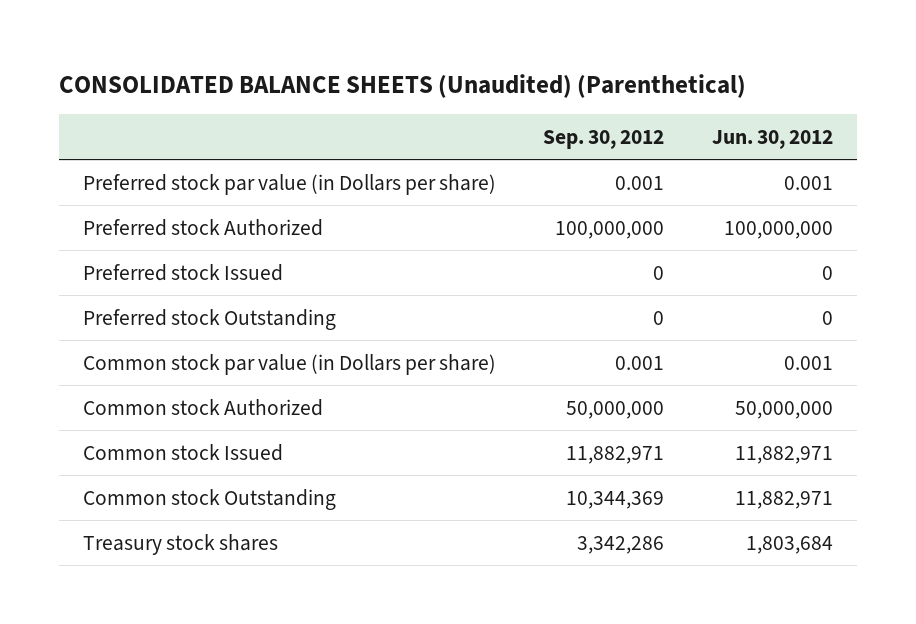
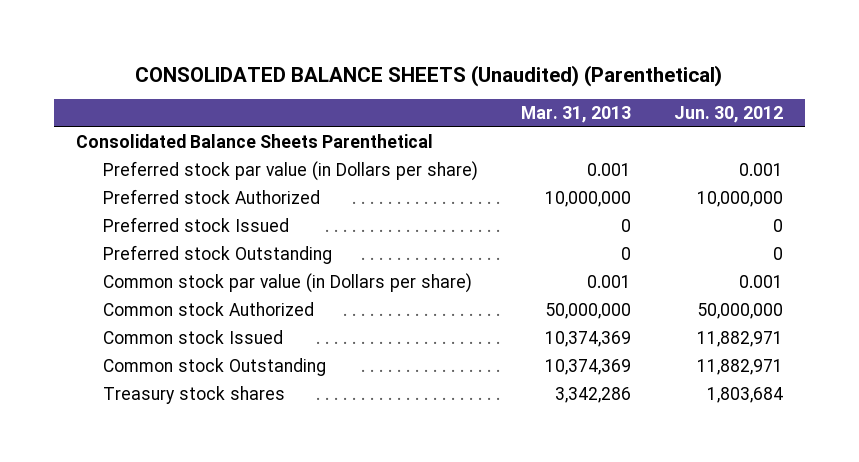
[543,130,665,150] Sep. 30, 2012 -> none
none -> [521,106,632,124] Mar. 31, 2013
none -> [75,134,433,149] Consolidated Balance Sheets Parenthetical
[724,220,834,239] 100,000,000 -> [697,191,784,208] 10,000,000

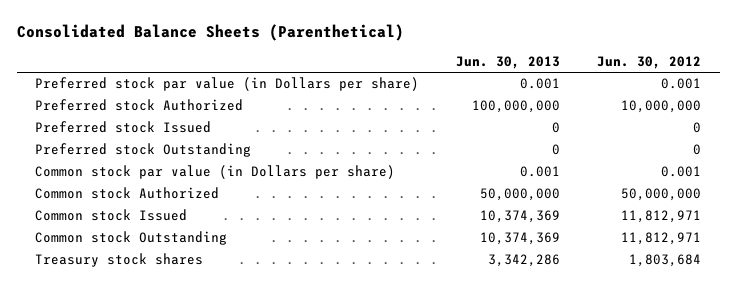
[135,64,723,87] CONSOLIDATED BALANCE SHEETS (Unaudited) (Parenthetical) -> [16,24,404,42] Consolidated Balance Sheets (Parenthetical)
[521,106,632,124] Mar. 31, 2013 -> none
none -> [456,55,561,69] Jun. 30, 2013
[75,134,433,149] Consolidated Balance Sheets Parenthetical -> none
[697,331,784,348] 11,882,971 -> [621,210,702,224] 11,812,971
[697,359,784,376] 11,882,971 -> [621,232,702,246] 11,812,971

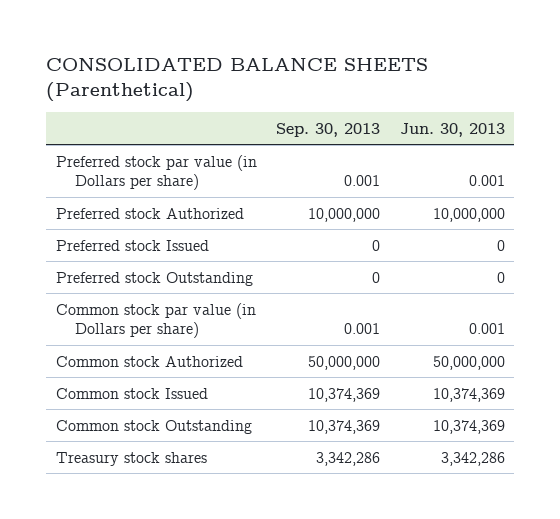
[16,24,404,42] Consolidated Balance Sheets (Parenthetical) -> [45,57,428,102] CONSOLIDATED BALANCE SHEETS (Parenthetical)
[597,55,702,69] Jun. 30, 2012 -> none
none -> [276,122,381,137] Sep. 30, 2013
[472,100,561,114] 100,000,000 -> [432,207,505,222] 10,000,000

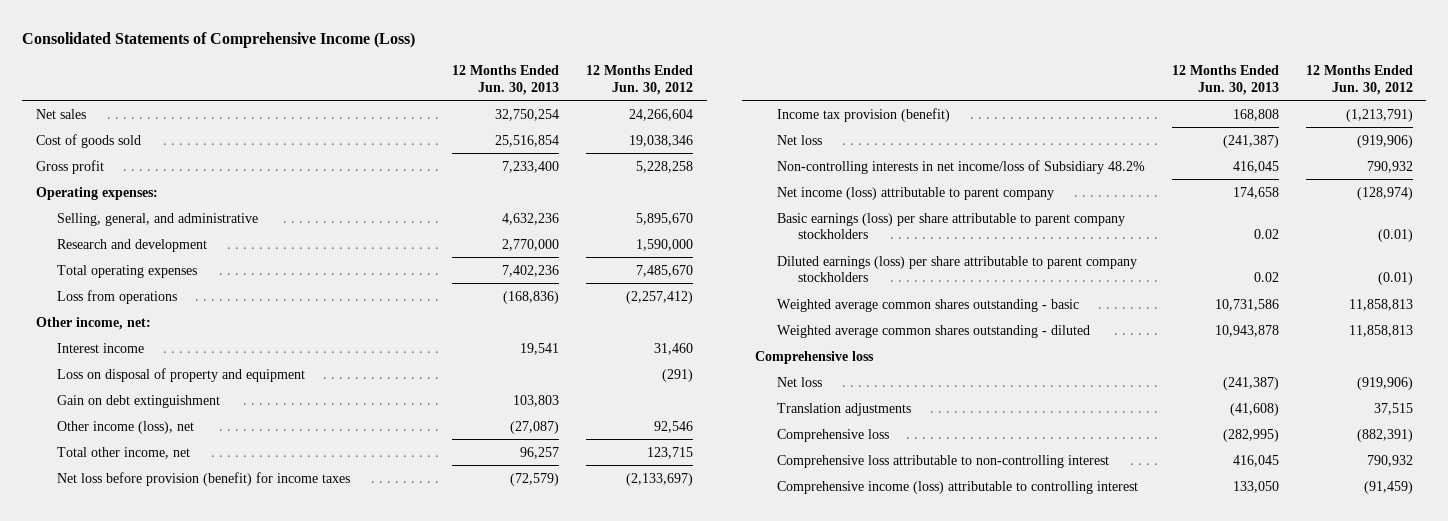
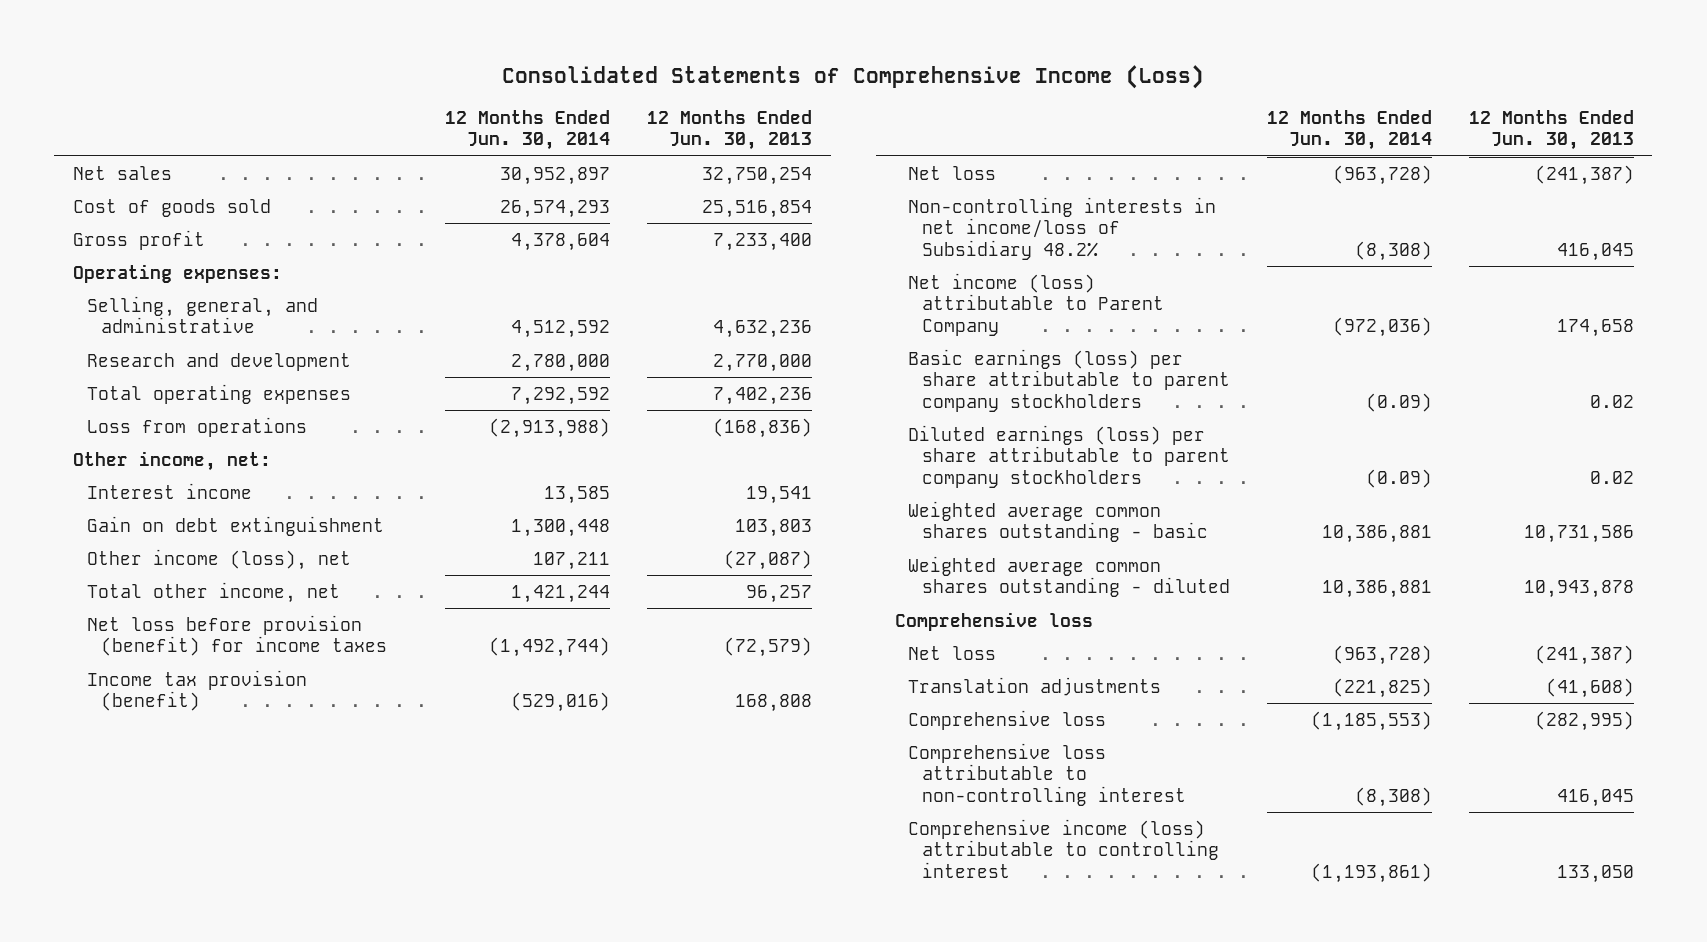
[586,65,694,95] 12 Months Ended Jun. 30, 2012 -> none
none -> [445,110,611,151] 12 Months Ended Jun. 30, 2014
[57,367,306,382] Loss on disposal of property and equipment -> none
[776,186,1054,200] Net income (loss) attributable to parent company -> [908,273,1165,336] Net income (loss) attributable to Parent Company

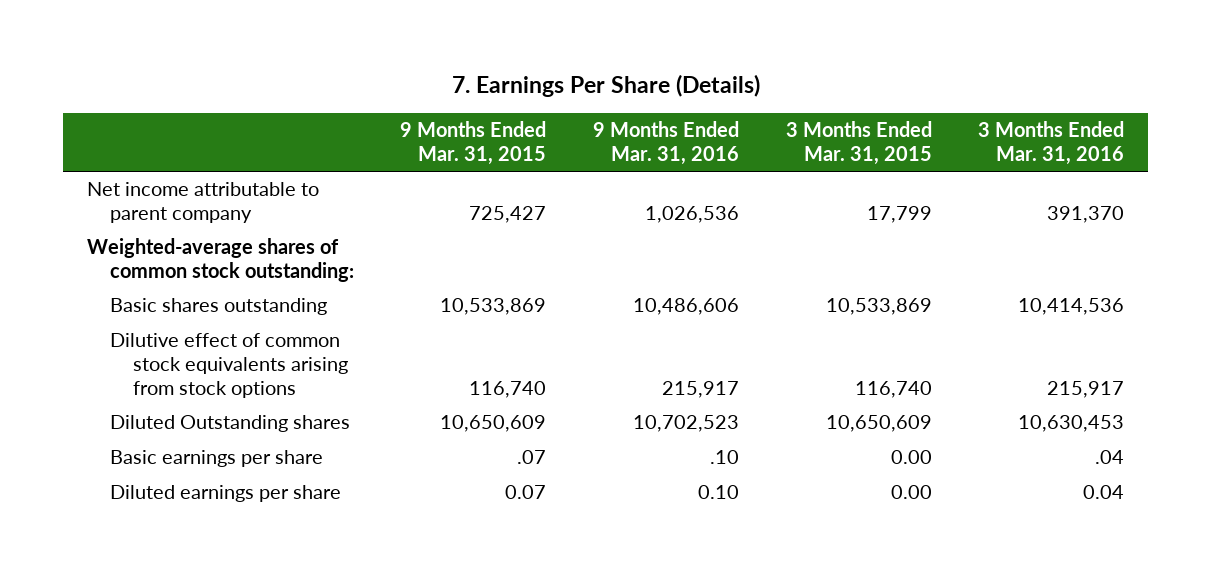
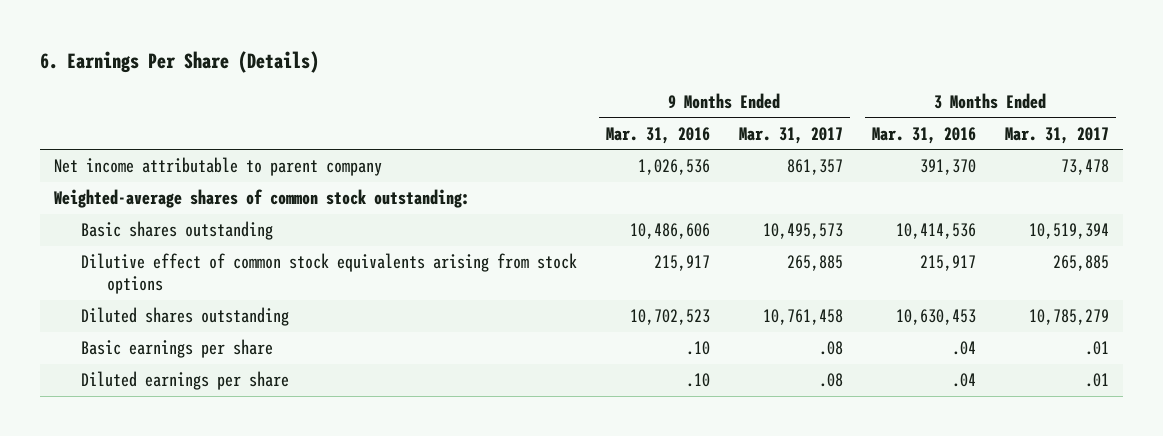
[451,74,760,98] 7. Earnings Per Share (Details) -> [39,50,319,73] 6. Earnings Per Share (Details)
[400,120,547,165] 9 Months Ended Mar. 31, 2015 -> none
[785,120,932,165] 3 Months Ended Mar. 31, 2015 -> none
none -> [738,126,843,144] Mar. 31, 2017
none -> [1004,126,1109,144] Mar. 31, 2017
[109,415,350,433] Diluted Outstanding shares -> [80,307,289,327] Diluted shares outstanding
[698,485,740,500] 0.10 -> [685,373,710,388] .10
[1083,485,1125,500] 0.04 -> [951,373,976,388] .04

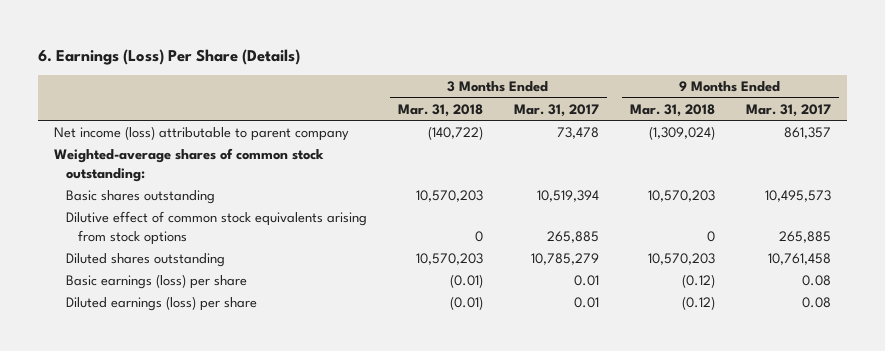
[39,50,319,73] 6. Earnings Per Share (Details) -> [38,48,301,65] 6. Earnings (Loss) Per Share (Details)
[605,126,710,144] Mar. 31, 2016 -> none
[871,126,976,144] Mar. 31, 2016 -> none
none -> [397,103,483,117] Mar. 31, 2018
none -> [629,103,715,117] Mar. 31, 2018
[54,157,383,177] Net income attributable to parent company -> [53,125,349,141] Net income (loss) attributable to parent company
[80,339,273,359] Basic earnings per share -> [65,273,247,289] Basic earnings (loss) per share
[818,341,843,356] .08 -> [801,274,831,286] 0.08
[1084,341,1109,356] .01 -> [573,274,599,286] 0.01
[80,371,289,391] Diluted earnings per share -> [65,295,257,311] Diluted earnings (loss) per share
[818,373,843,388] .08 -> [801,296,831,308] 0.08
[1084,373,1109,388] .01 -> [573,296,599,308] 0.01

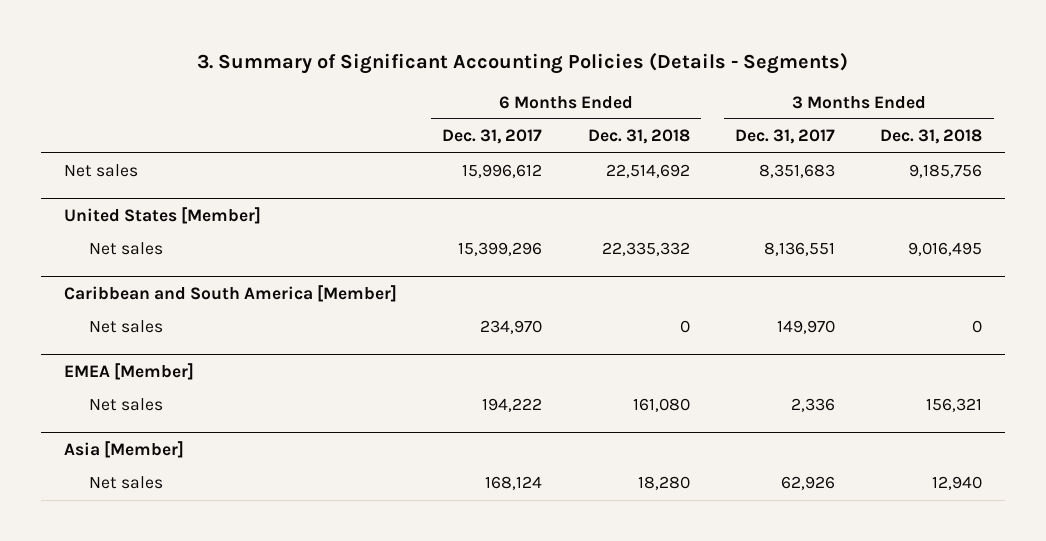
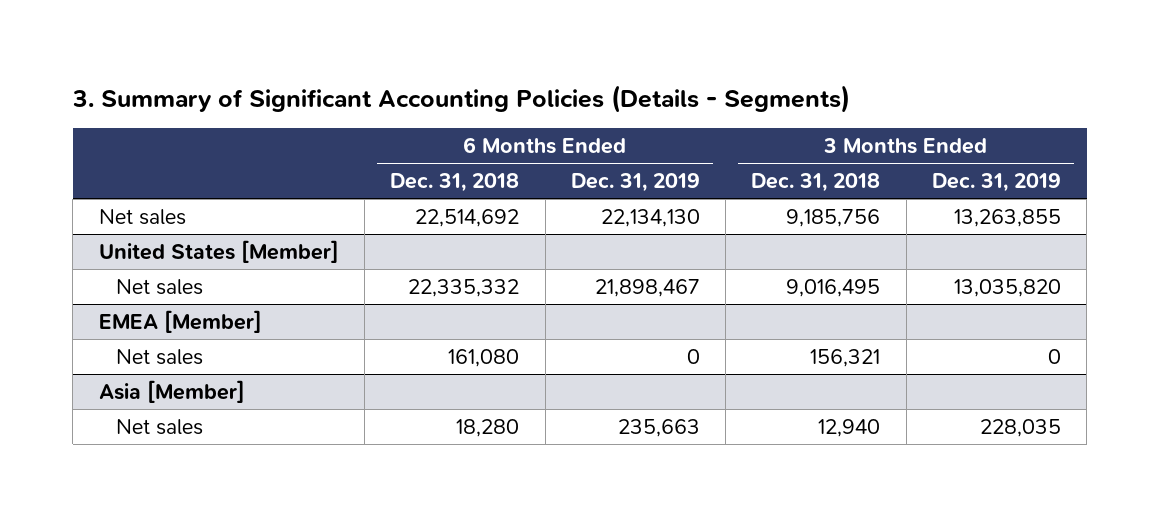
[442,129,543,145] Dec. 31, 2017 -> none
[734,129,835,145] Dec. 31, 2017 -> none
none -> [570,173,700,193] Dec. 31, 2019
none -> [931,173,1061,193] Dec. 31, 2019
[63,284,397,302] Caribbean and South America [Member] -> none
[89,320,164,334] Net sales -> none

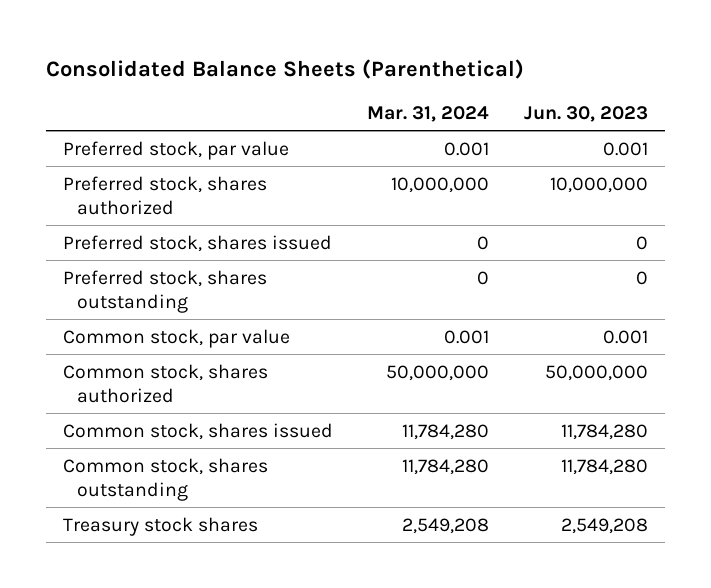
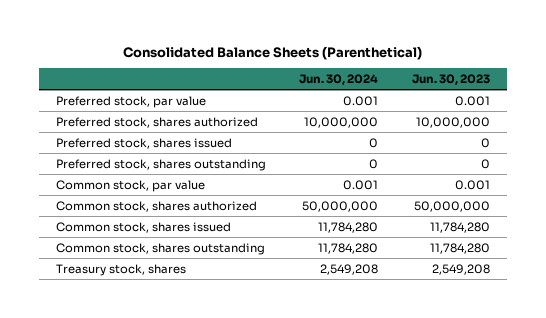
[367,105,490,122] Mar. 31, 2024 -> none
none -> [299,73,379,85] Jun. 30, 2024
[62,516,258,536] Treasury stock shares -> [55,263,186,276] Treasury stock, shares

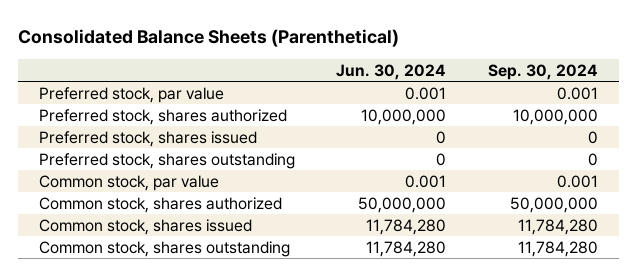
[411,73,490,85] Jun. 30, 2023 -> none
none -> [487,63,598,80] Sep. 30, 2024
[55,263,186,276] Treasury stock, shares -> none

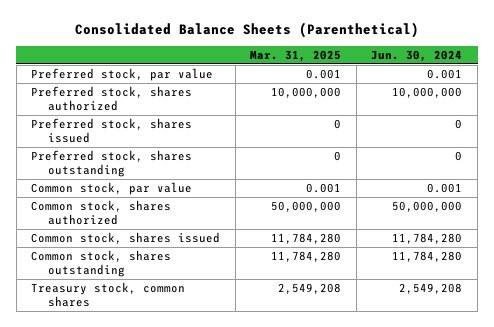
[487,63,598,80] Sep. 30, 2024 -> none
none -> [250,49,342,62] Mar. 31, 2025
none -> [31,282,186,308] Treasury stock, common shares

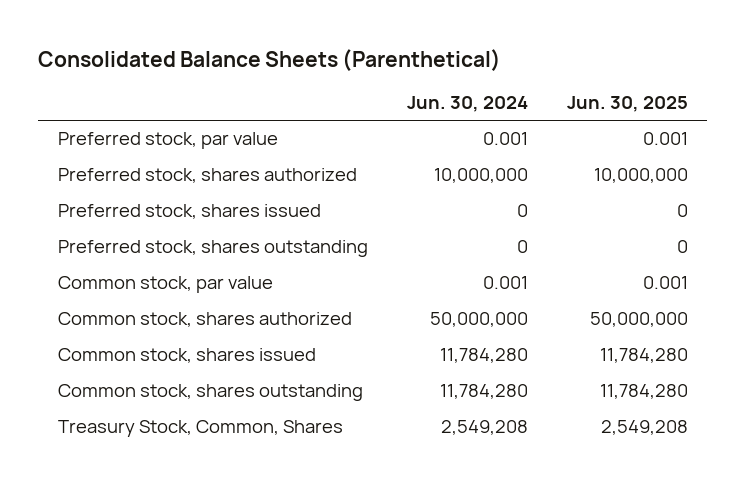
[250,49,342,62] Mar. 31, 2025 -> none
none -> [566,96,688,113] Jun. 30, 2025
[31,282,186,308] Treasury stock, common shares -> [57,420,343,438] Treasury Stock, Common, Shares

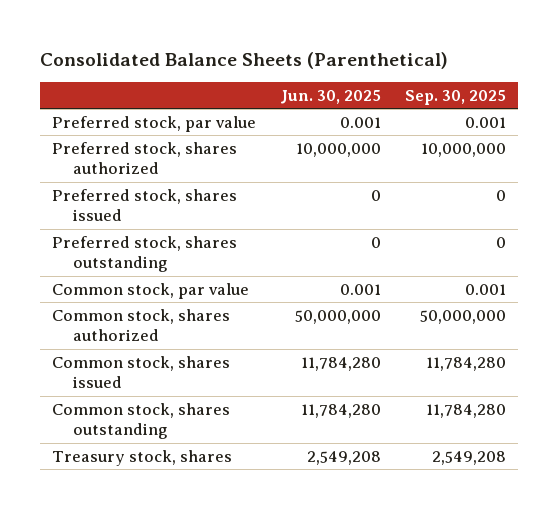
[406,96,528,113] Jun. 30, 2024 -> none
none -> [405,89,507,105] Sep. 30, 2025
[57,420,343,438] Treasury Stock, Common, Shares -> [52,449,233,466] Treasury stock, shares

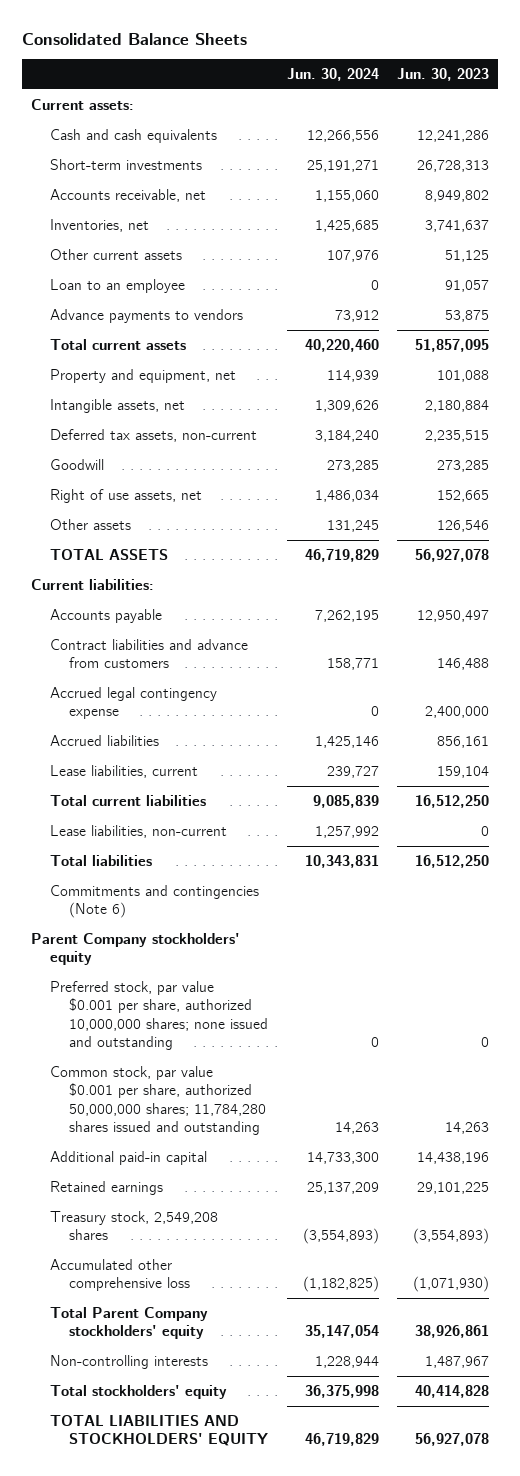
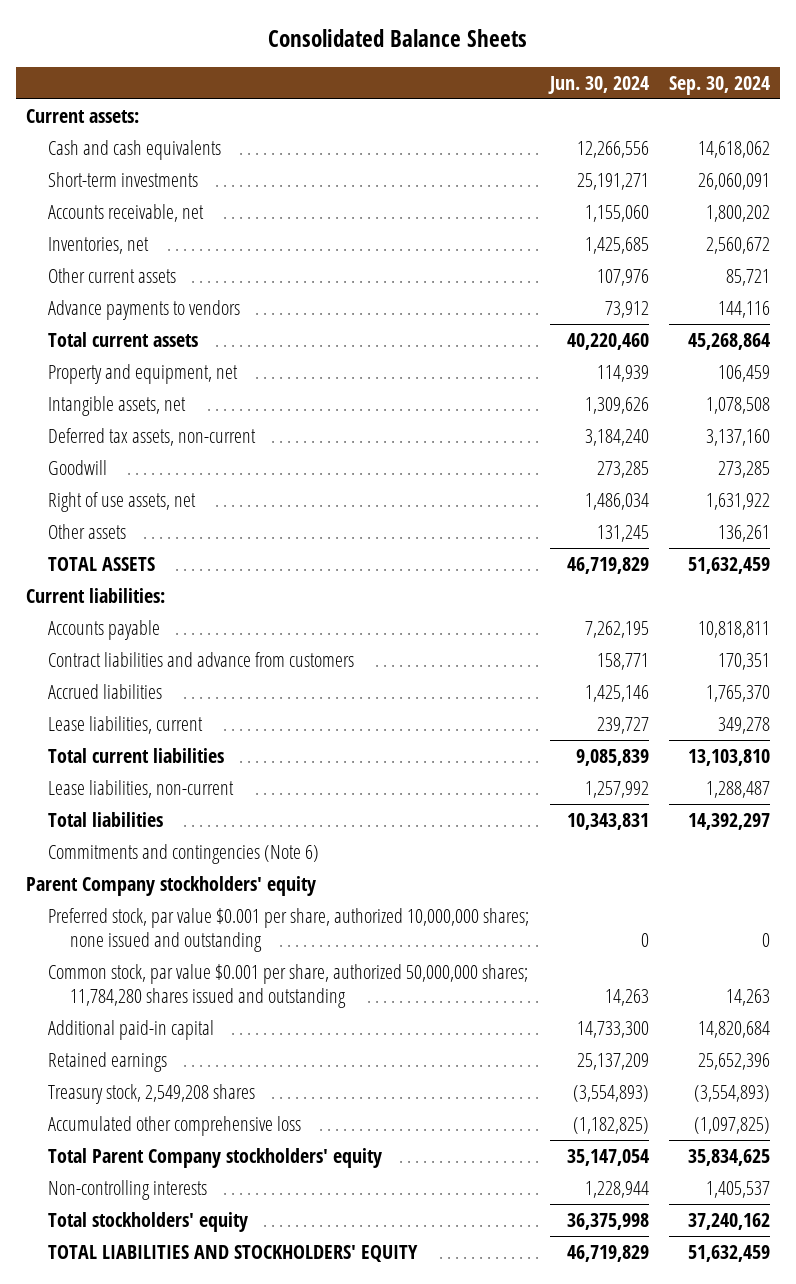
[397,68,490,82] Jun. 30, 2023 -> none
none -> [668,75,770,95] Sep. 30, 2024
[50,278,186,293] Loan to an employee -> none
[50,686,218,720] Accrued legal contingency expense -> none

